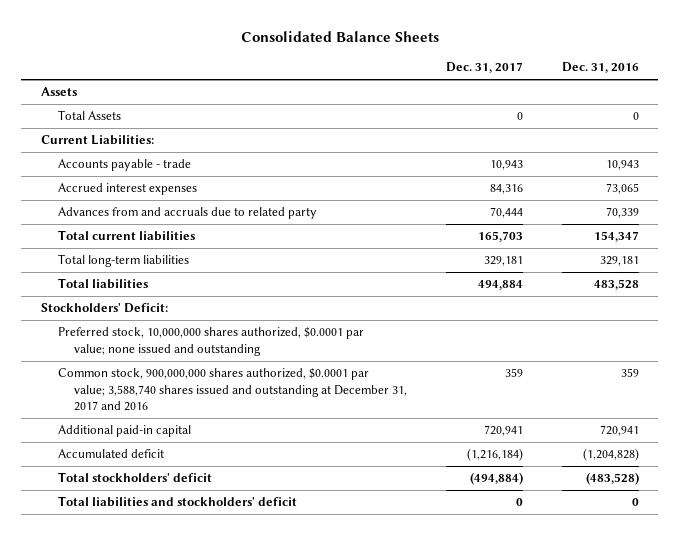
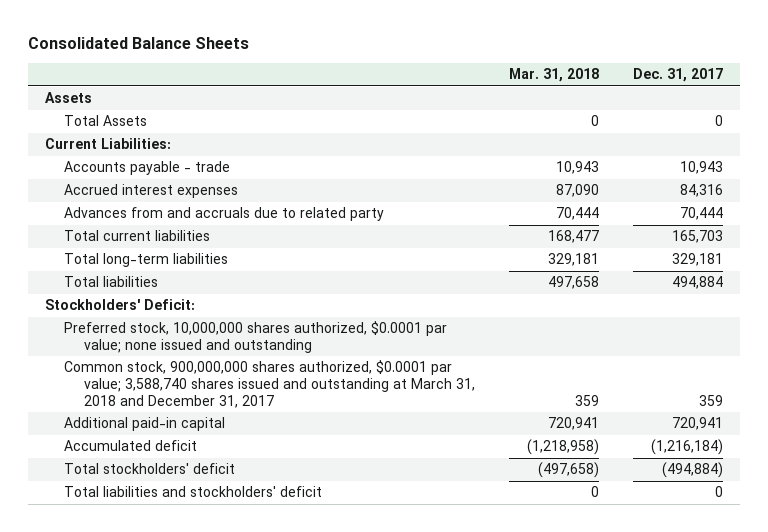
[561,62,639,74] Dec. 31, 2016 -> none
none -> [509,68,600,83] Mar. 31, 2018
[57,368,408,411] Common stock, 900,000,000 shares authorized, $0.0001 par value; 3,588,740 shares issued and outstanding at December 31, 2017 and 2016 -> [64,360,476,408] Common stock, 900,000,000 shares authorized, $0.0001 par value; 3,588,740 shares issued and outstanding at March 31, 2018 and December 31, 2017

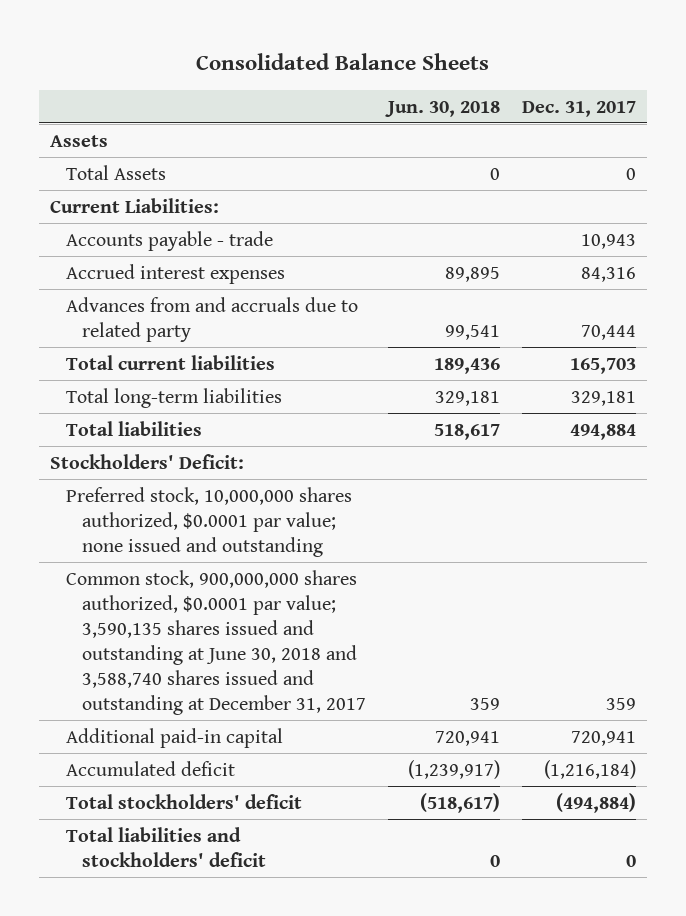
[509,68,600,83] Mar. 31, 2018 -> none
none -> [385,100,501,117] Jun. 30, 2018
[64,360,476,408] Common stock, 900,000,000 shares authorized, $0.0001 par value; 3,588,740 shares issued and outstanding at March 31, 2018 and December 31, 2017 -> [66,569,367,715] Common stock, 900,000,000 shares authorized, $0.0001 par value; 3,590,135 shares issued and outstanding at June 30, 2018 and 3,588,740 shares issued and outstanding at December 31, 2017

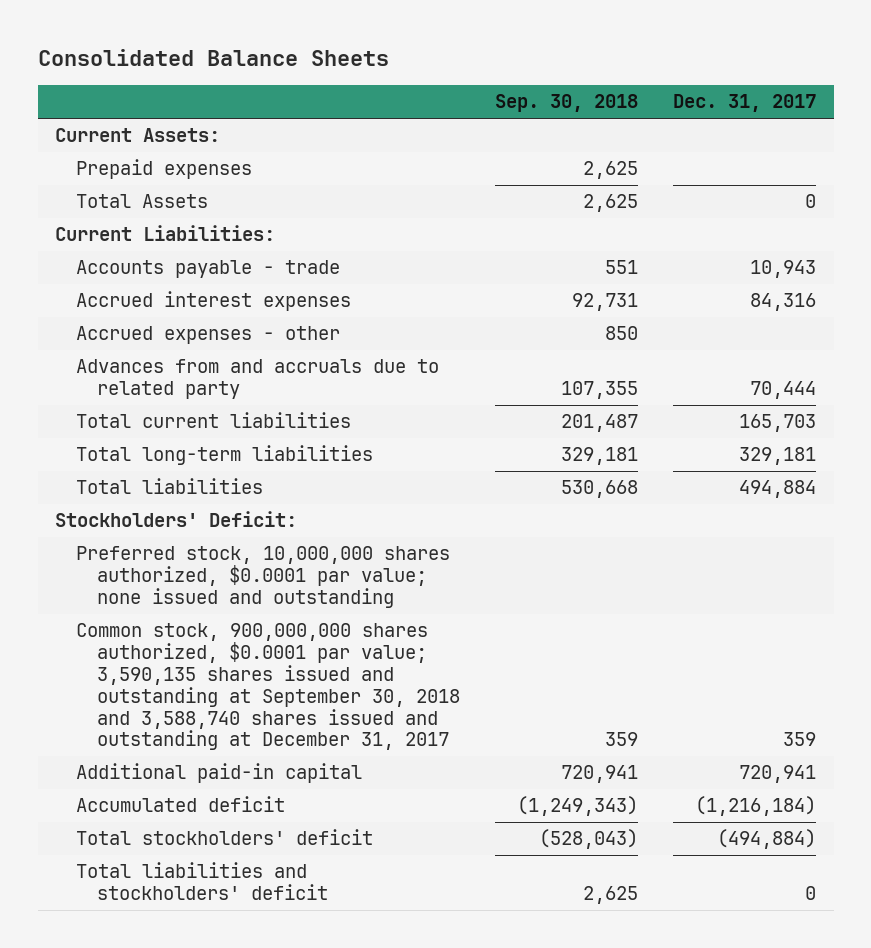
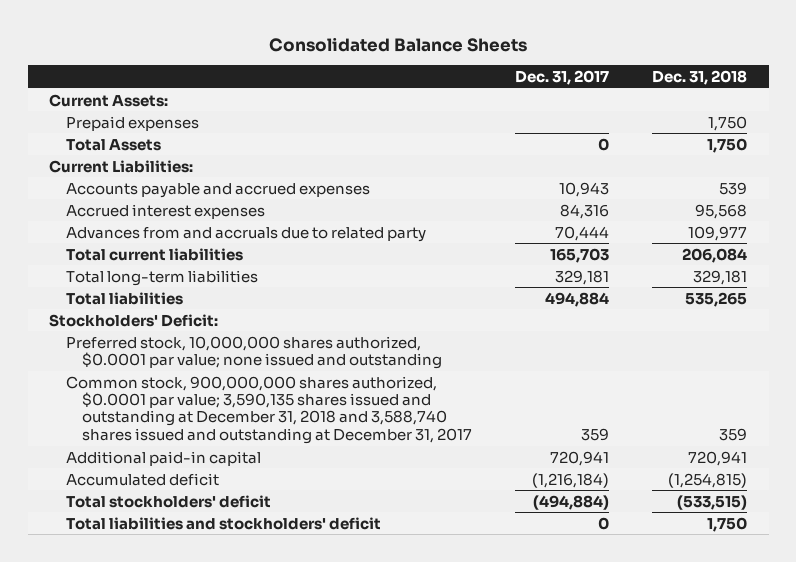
[495,94,639,113] Sep. 30, 2018 -> none
none -> [652,70,748,86] Dec. 31, 2018
[76,260,341,279] Accounts payable - trade -> [65,182,370,198] Accounts payable and accrued expenses
[76,326,341,345] Accrued expenses - other -> none
[76,623,461,751] Common stock, 900,000,000 shares authorized, $0.0001 par value; 3,590,135 shares issued and outstanding at September 30, 2018 and 3,588,740 shares issued and outstanding at December 31, 2017 -> [65,375,473,444] Common stock, 900,000,000 shares authorized, $0.0001 par value; 3,590,135 shares issued and outstanding at December 31, 2018 and 3,588,740 shares issued and outstanding at December 31, 2017

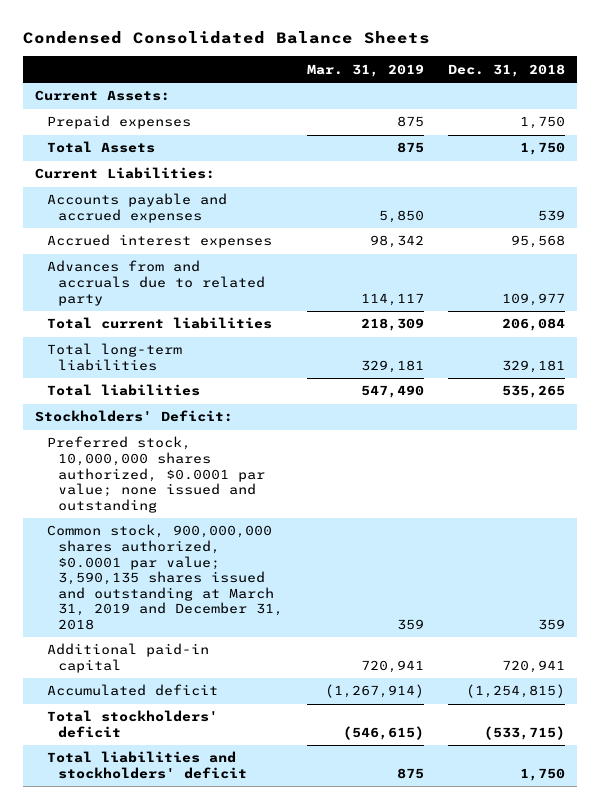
[269,36,528,52] Consolidated Balance Sheets -> [22,31,430,45] Condensed Consolidated Balance Sheets
[515,70,610,86] Dec. 31, 2017 -> none
none -> [307,63,425,77] Mar. 31, 2019
[65,375,473,444] Common stock, 900,000,000 shares authorized, $0.0001 par value; 3,590,135 shares issued and outstanding at December 31, 2018 and 3,588,740 shares issued and outstanding at December 31, 2017 -> [46,524,284,630] Common stock, 900,000,000 shares authorized, $0.0001 par value; 3,590,135 shares issued and outstanding at March 31, 2019 and December 31, 2018
[677,494,748,510] (533,515) -> [484,726,566,741] (533,715)

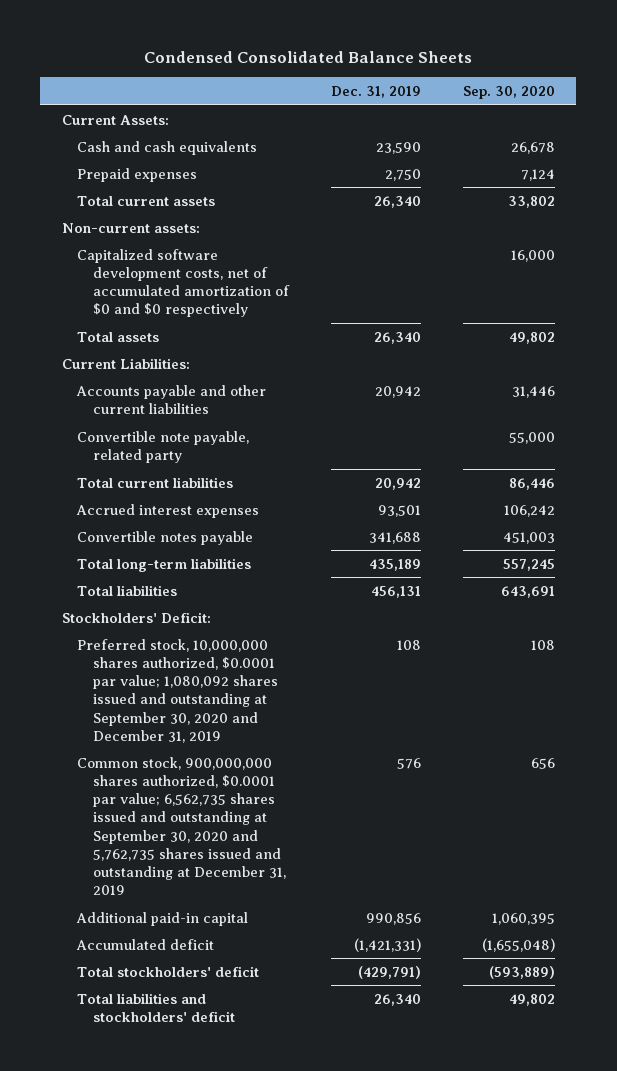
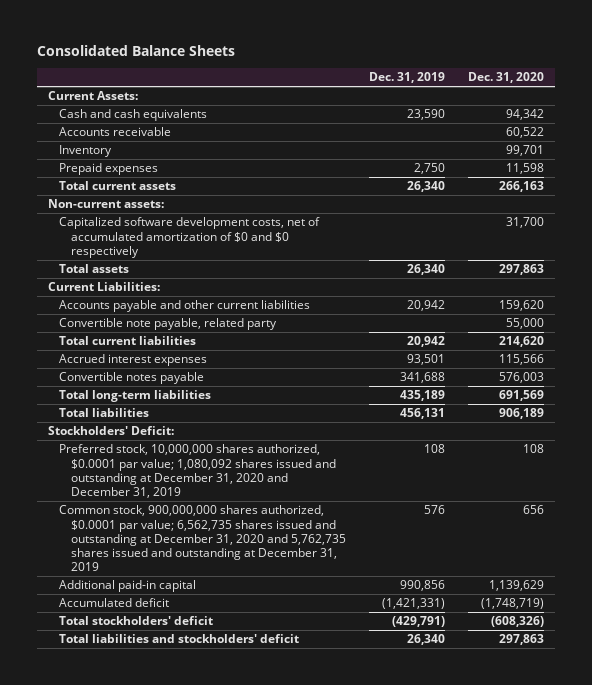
[144,50,473,63] Condensed Consolidated Balance Sheets -> [36,44,235,56] Consolidated Balance Sheets
[463,86,556,100] Sep. 30, 2020 -> none
none -> [467,72,544,84] Dec. 31, 2020
none -> [59,127,172,137] Accounts receivable
none -> [59,145,113,158] Inventory
[77,638,278,743] Preferred stock, 10,000,000 shares authorized, $0.0001 par value; 1,080,092 shares issued and outstanding at September 30, 2020 and December 31, 2019 -> [59,444,336,499] Preferred stock, 10,000,000 shares authorized, $0.0001 par value; 1,080,092 shares issued and outstanding at December 31, 2020 and December 31, 2019
[77,756,286,896] Common stock, 900,000,000 shares authorized, $0.0001 par value; 6,562,735 shares issued and outstanding at September 30, 2020 and 5,762,735 shares issued and outstanding at December 31, 2019 -> [59,505,346,572] Common stock, 900,000,000 shares authorized, $0.0001 par value; 6,562,735 shares issued and outstanding at December 31, 2020 and 5,762,735 shares issued and outstanding at December 31, 2019

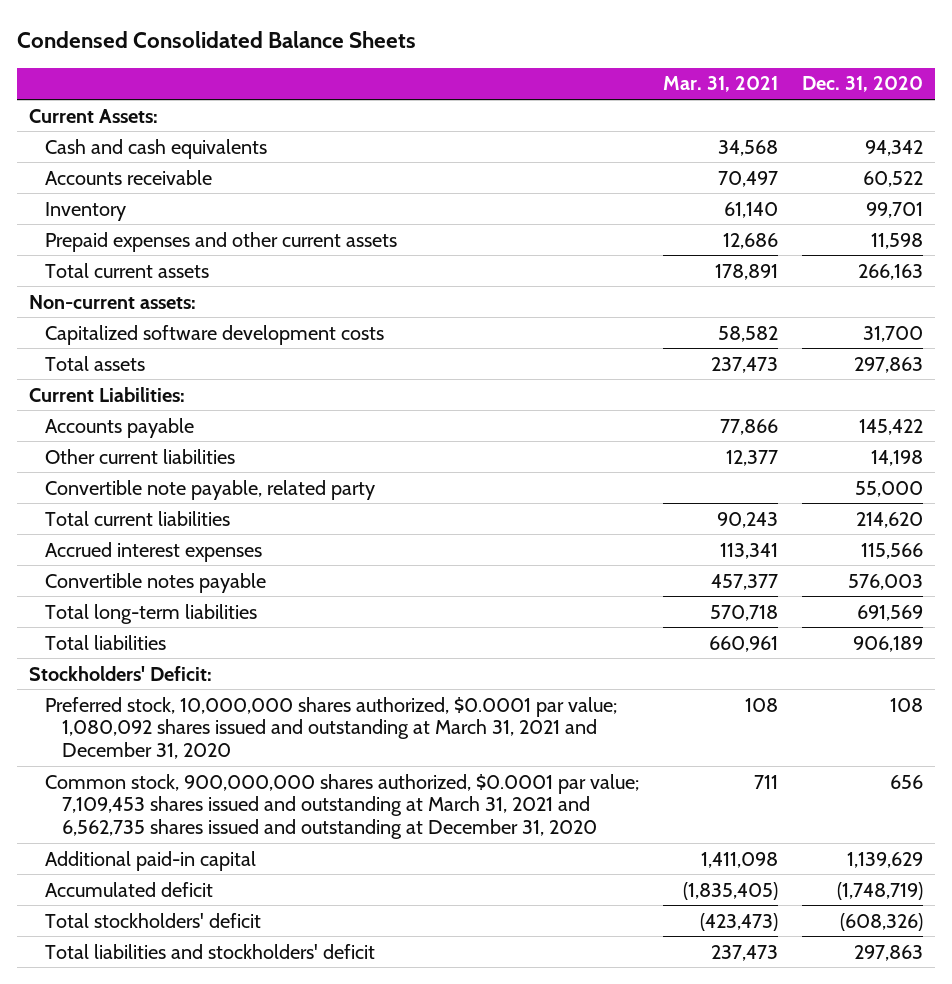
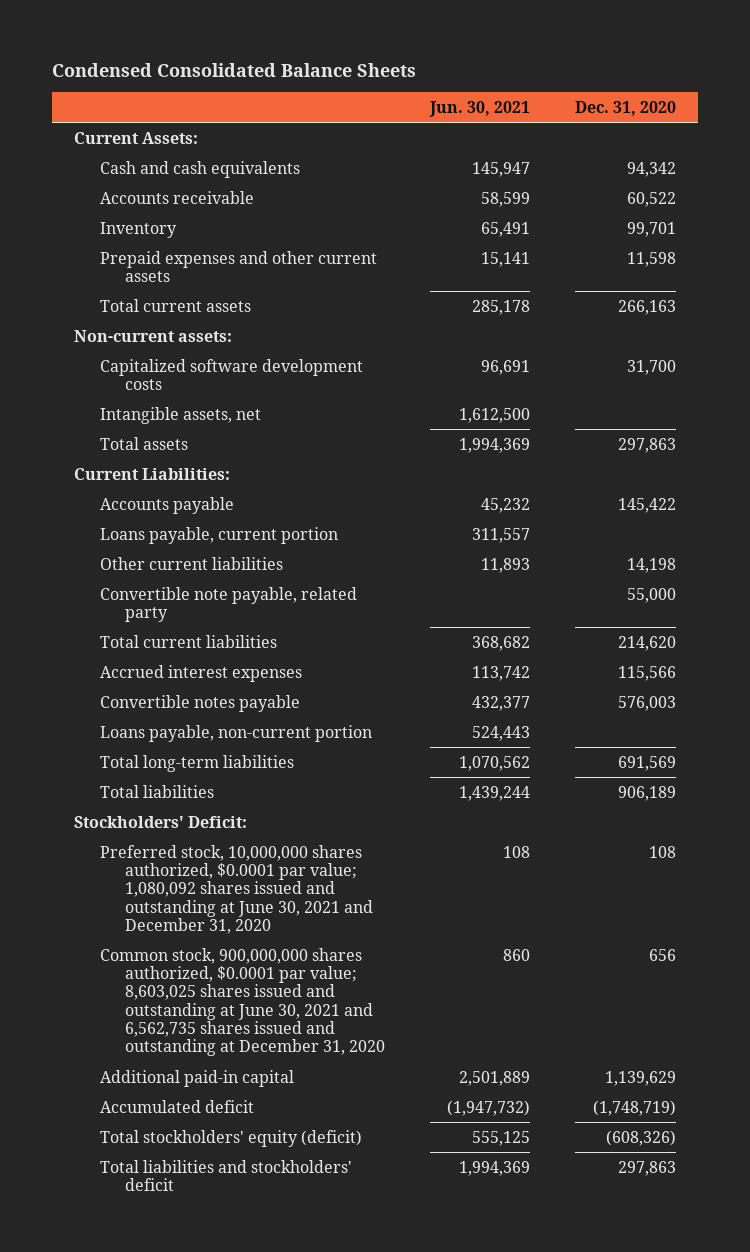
[663,76,779,93] Mar. 31, 2021 -> none
none -> [428,101,530,118] Jun. 30, 2021
none -> [99,406,261,424] Intangible assets, net
none -> [99,526,338,544] Loans payable, current portion
none -> [99,724,372,742] Loans payable, non-current portion
[45,696,618,760] Preferred stock, 10,000,000 shares authorized, $0.0001 par value; 1,080,092 shares issued and outstanding at March 31, 2021 and December 31, 2020 -> [99,844,374,934] Preferred stock, 10,000,000 shares authorized, $0.0001 par value; 1,080,092 shares issued and outstanding at June 30, 2021 and December 31, 2020
[45,773,640,840] Common stock, 900,000,000 shares authorized, $0.0001 par value; 7,109,453 shares issued and outstanding at March 31, 2021 and 6,562,735 shares issued and outstanding at December 31, 2020 -> [99,947,386,1057] Common stock, 900,000,000 shares authorized, $0.0001 par value; 8,603,025 shares issued and outstanding at June 30, 2021 and 6,562,735 shares issued and outstanding at December 31, 2020
[45,912,262,928] Total stockholders' deficit -> [99,1129,362,1147] Total stockholders' equity (deficit)

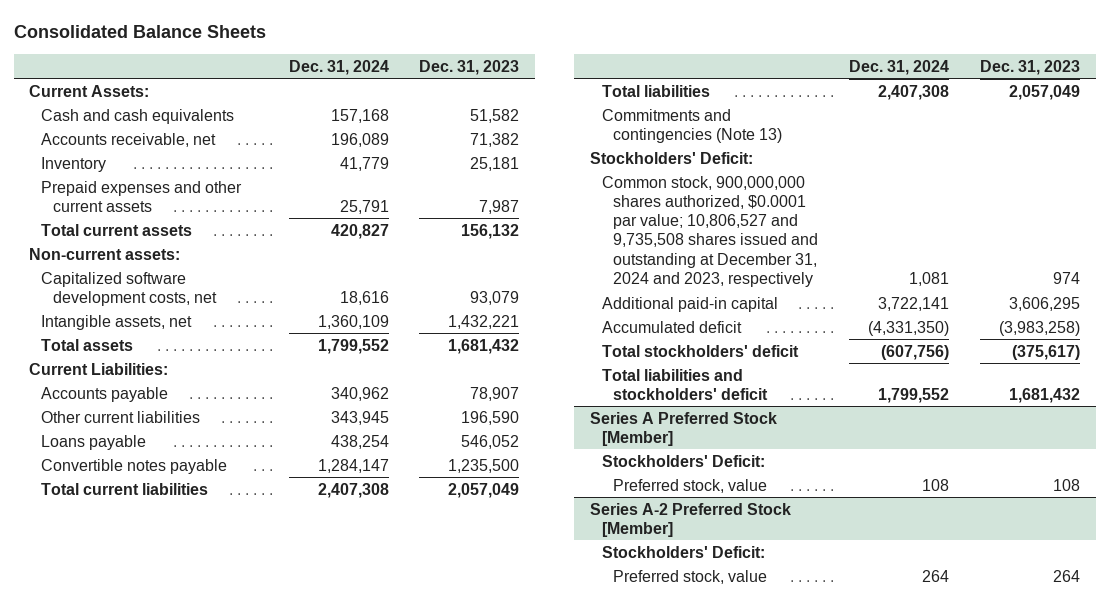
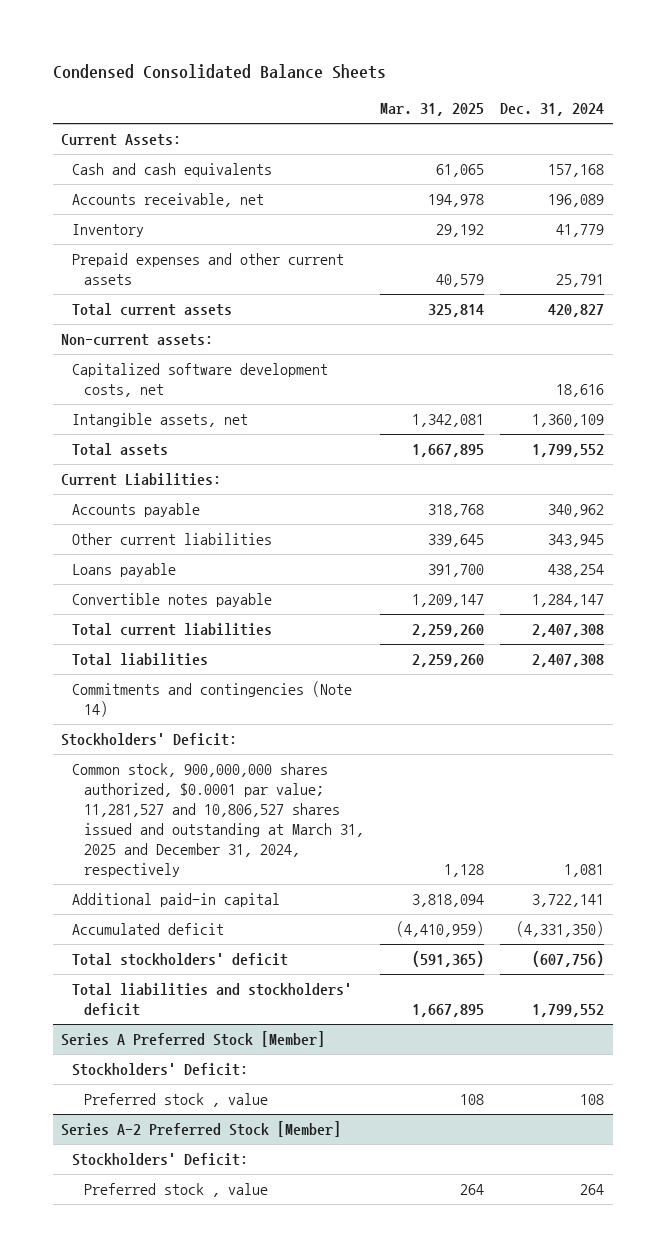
[13,25,266,39] Consolidated Balance Sheets -> [52,64,386,80] Condensed Consolidated Balance Sheets
[419,59,520,75] Dec. 31, 2023 -> none
none -> [380,102,485,116] Mar. 31, 2025
[601,108,783,143] Commitments and contingencies (Note 13) -> [72,681,353,718] Commitments and contingencies (Note 14)
[601,175,819,287] Common stock, 900,000,000 shares authorized, $0.0001 par value; 10,806,527 and 9,735,508 shares issued and outstanding at December 31, 2024 and 2023, respectively -> [72,763,364,877] Common stock, 900,000,000 shares authorized, $0.0001 par value; 11,281,527 and 10,806,527 shares issued and outstanding at March 31, 2025 and December 31, 2024, respectively
[613,478,768,493] Preferred stock, value -> [83,1093,268,1108] Preferred stock , value
[613,569,768,584] Preferred stock, value -> [83,1183,268,1198] Preferred stock , value

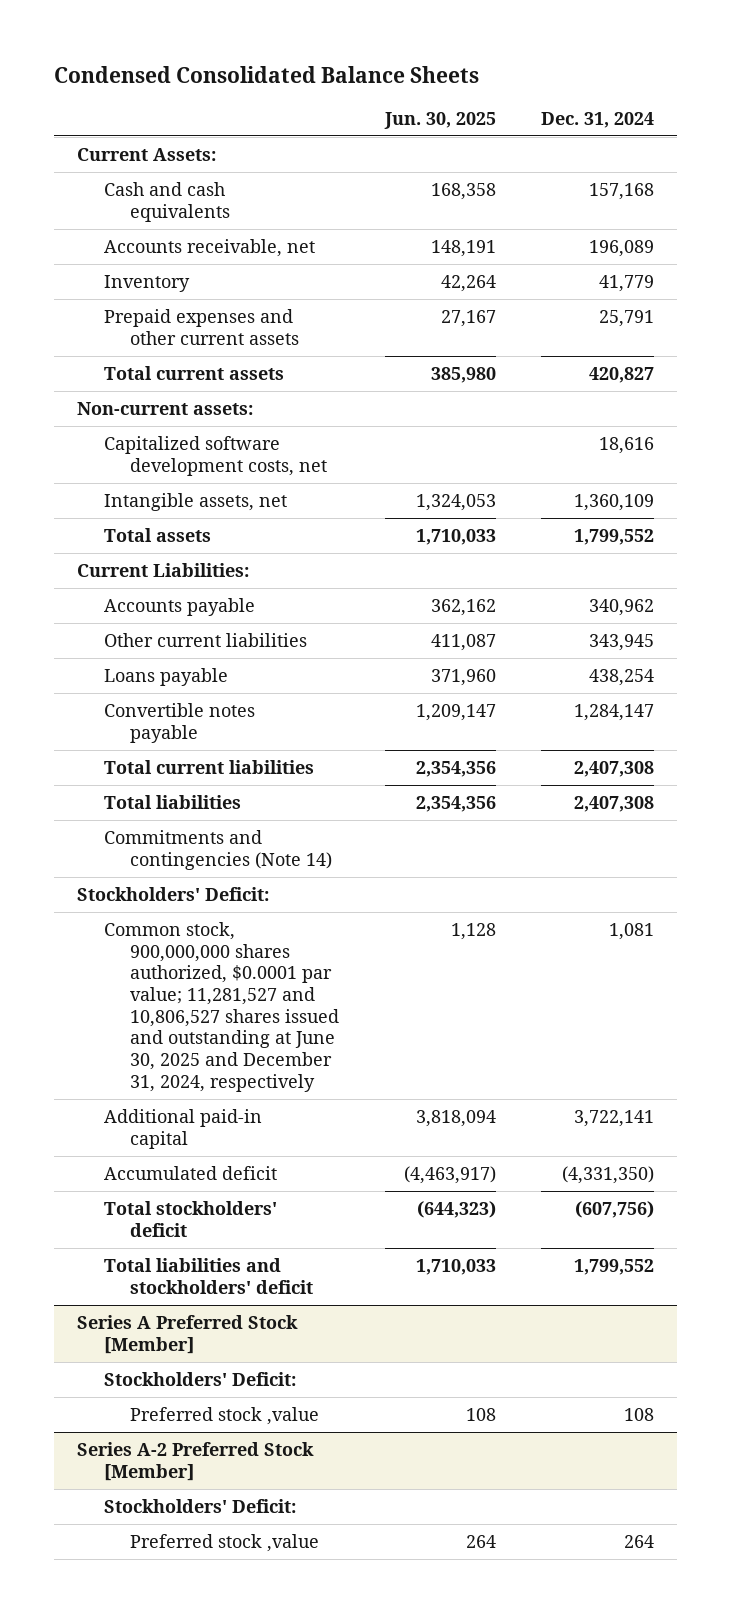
[380,102,485,116] Mar. 31, 2025 -> none
none -> [383,111,496,129] Jun. 30, 2025
[72,763,364,877] Common stock, 900,000,000 shares authorized, $0.0001 par value; 11,281,527 and 10,806,527 shares issued and outstanding at March 31, 2025 and December 31, 2024, respectively -> [103,922,339,1092] Common stock, 900,000,000 shares authorized, $0.0001 par value; 11,281,527 and 10,806,527 shares issued and outstanding at June 30, 2025 and December 31, 2024, respectively
[83,1093,268,1108] Preferred stock , value -> [129,1407,319,1426] Preferred stock ,value
[83,1183,268,1198] Preferred stock , value -> [129,1534,319,1553] Preferred stock ,value

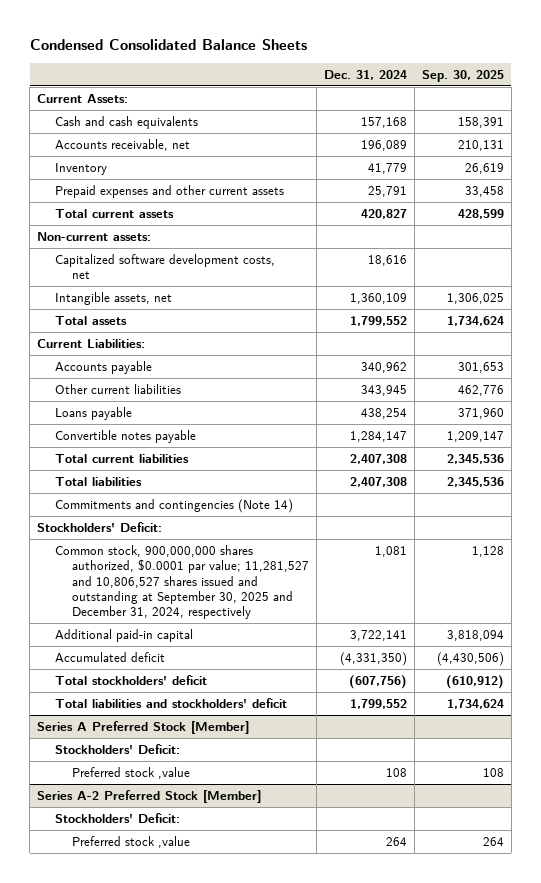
[383,111,496,129] Jun. 30, 2025 -> none
none -> [421,69,504,82] Sep. 30, 2025
[103,922,339,1092] Common stock, 900,000,000 shares authorized, $0.0001 par value; 11,281,527 and 10,806,527 shares issued and outstanding at June 30, 2025 and December 31, 2024, respectively -> [54,545,309,620] Common stock, 900,000,000 shares authorized, $0.0001 par value; 11,281,527 and 10,806,527 shares issued and outstanding at September 30, 2025 and December 31, 2024, respectively

